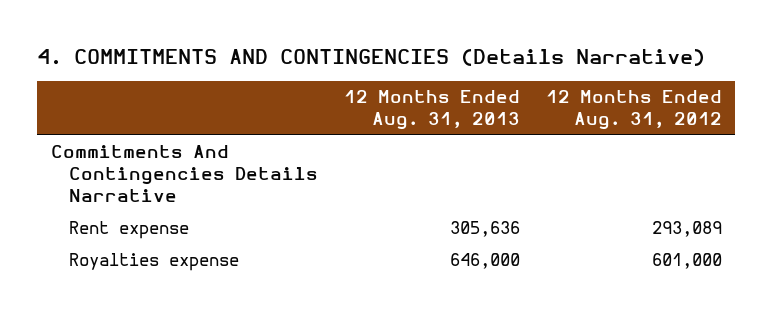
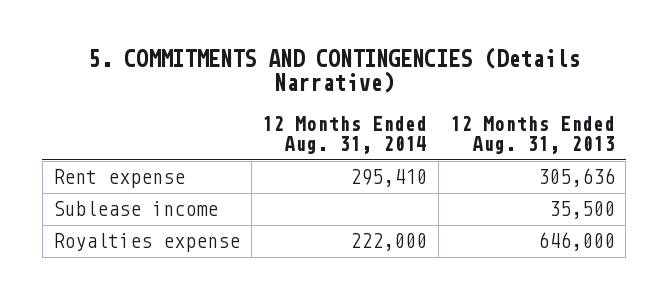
[37,48,706,66] 4. COMMITMENTS AND CONTINGENCIES (Details Narrative) -> [87,46,580,94] 5. COMMITMENTS AND CONTINGENCIES (Details Narrative)
[546,90,723,131] 12 Months Ended Aug. 31, 2012 -> none
none -> [262,115,428,154] 12 Months Ended Aug. 31, 2014
[50,145,318,203] Commitments And Contingencies Details Narrative -> none
none -> [53,201,219,217] Sublease income

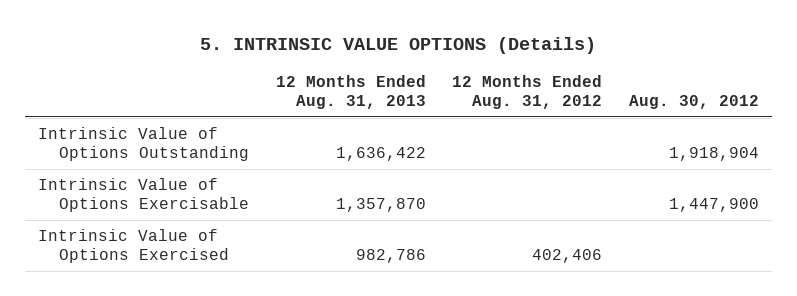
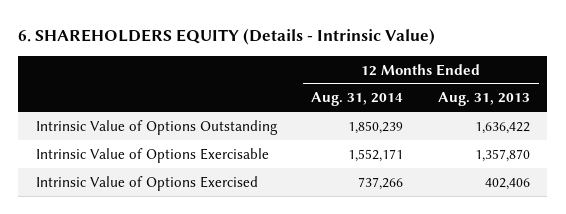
[200,36,597,54] 5. INTRINSIC VALUE OPTIONS (Details) -> [18,28,436,46] 6. SHAREHOLDERS EQUITY (Details - Intrinsic Value)
[452,75,603,110] 12 Months Ended Aug. 31, 2012 -> none
[628,95,759,110] Aug. 30, 2012 -> none
none -> [311,92,404,107] Aug. 31, 2014
[355,249,426,264] 982,786 -> [484,177,530,190] 402,406

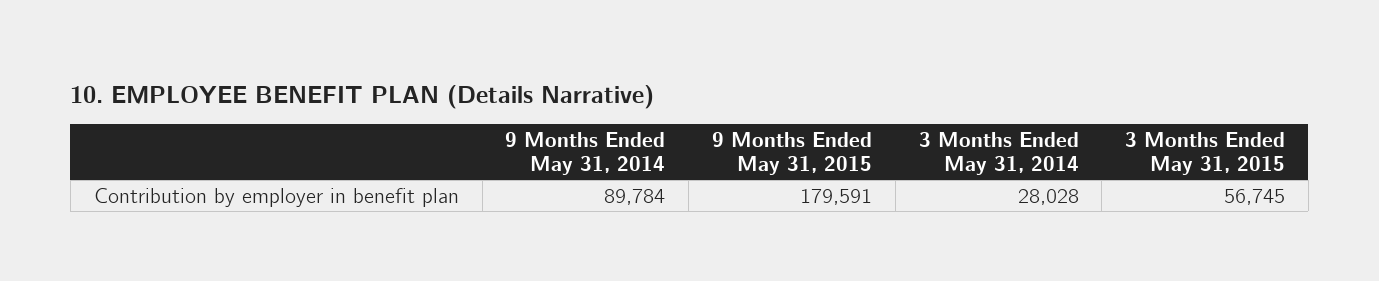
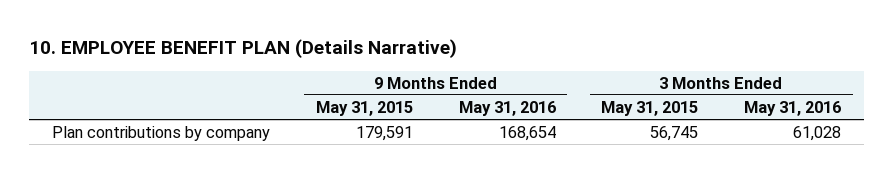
[505,131,666,176] 9 Months Ended May 31, 2014 -> none
[918,131,1079,176] 3 Months Ended May 31, 2014 -> none
none -> [458,100,556,116] May 31, 2016
none -> [744,100,842,116] May 31, 2016
[93,187,459,207] Contribution by employer in benefit plan -> [51,125,270,141] Plan contributions by company

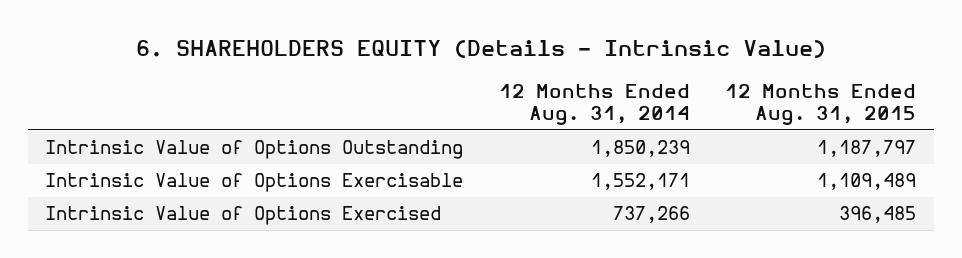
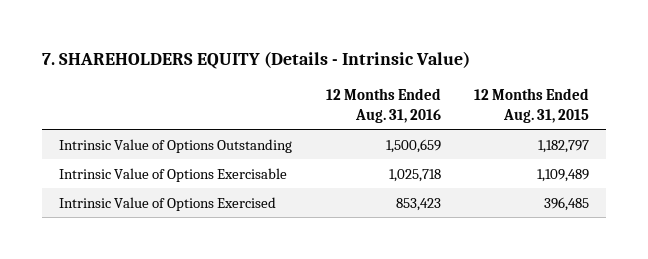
[135,40,826,59] 6. SHAREHOLDERS EQUITY (Details - Intrinsic Value) -> [41,51,470,70] 7. SHAREHOLDERS EQUITY (Details - Intrinsic Value)
[498,83,690,126] 12 Months Ended Aug. 31, 2014 -> none
none -> [325,88,441,123] 12 Months Ended Aug. 31, 2016
[817,140,917,158] 1,187,797 -> [538,139,590,153] 1,182,797

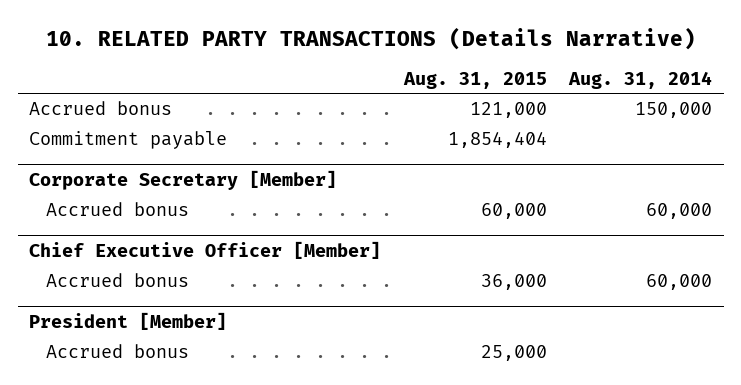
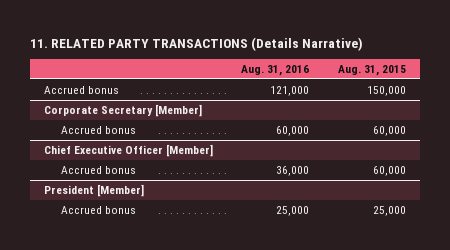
[45,26,696,50] 10. RELATED PARTY TRANSACTIONS (Details Narrative) -> [29,36,363,51] 11. RELATED PARTY TRANSACTIONS (Details Narrative)
[568,70,713,89] Aug. 31, 2014 -> none
none -> [241,65,310,77] Aug. 31, 2016
[29,131,228,150] Commitment payable -> none
[469,102,547,119] 121,000 -> [366,86,406,97] 150,000
[480,274,547,291] 36,000 -> [372,166,406,177] 60,000

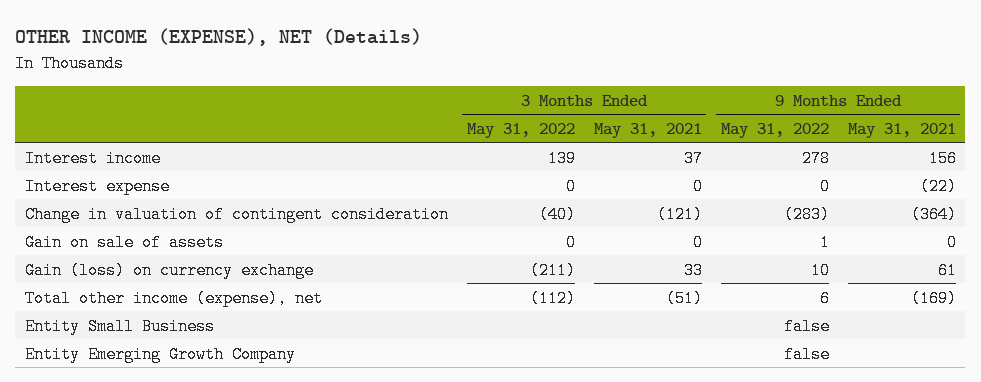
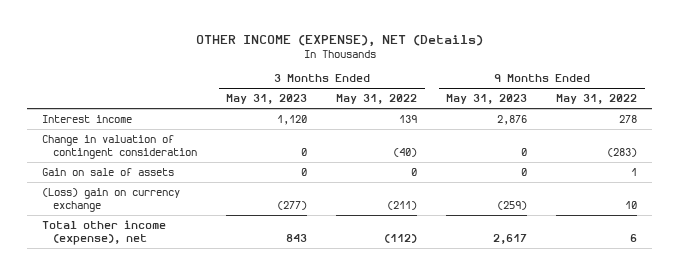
[593,122,702,138] May 31, 2021 -> none
[847,122,956,138] May 31, 2021 -> none
none -> [226,94,308,105] May 31, 2023
none -> [446,94,528,105] May 31, 2023
[24,177,170,195] Interest expense -> none
[24,261,314,279] Gain (loss) on currency exchange -> [41,187,180,212] (Loss) gain on currency exchange
[24,317,215,335] Entity Small Business -> none
[24,345,296,363] Entity Emerging Growth Company -> none

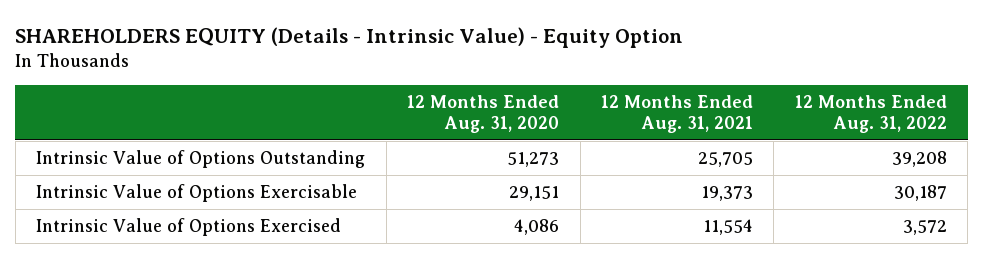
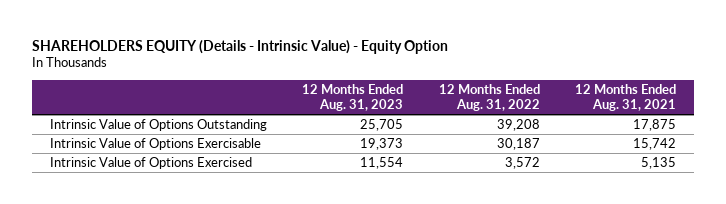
[407,95,560,134] 12 Months Ended Aug. 31, 2020 -> none
none -> [302,83,404,111] 12 Months Ended Aug. 31, 2023
[698,152,754,168] 25,705 -> [633,119,677,132] 17,875
[701,186,754,202] 19,373 -> [633,138,677,151] 15,742
[703,219,754,236] 11,554 -> [641,157,677,170] 5,135

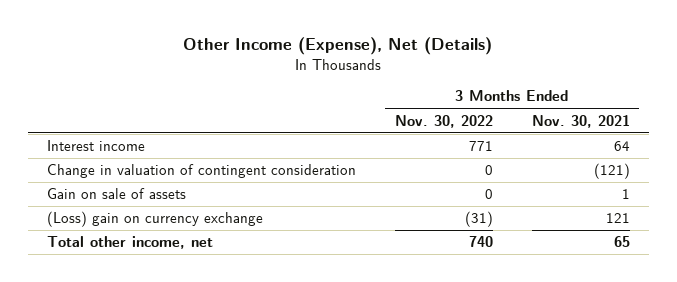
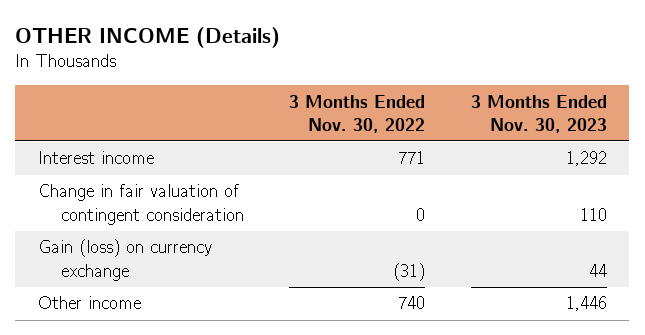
[183,37,493,56] Other Income (Expense), Net (Details) -> [15,27,281,49] OTHER INCOME (Details)
[531,114,630,128] Nov. 30, 2021 -> none
none -> [470,94,607,133] 3 Months Ended Nov. 30, 2023
[47,188,187,200] Gain on sale of assets -> none
[47,164,357,179] Change in valuation of contingent consideration -> [38,184,244,225] Change in fair valuation of contingent consideration
[47,211,264,228] (Loss) gain on currency exchange -> [38,239,213,281] Gain (loss) on currency exchange
[47,236,214,250] Total other income, net -> [38,296,142,310] Other income

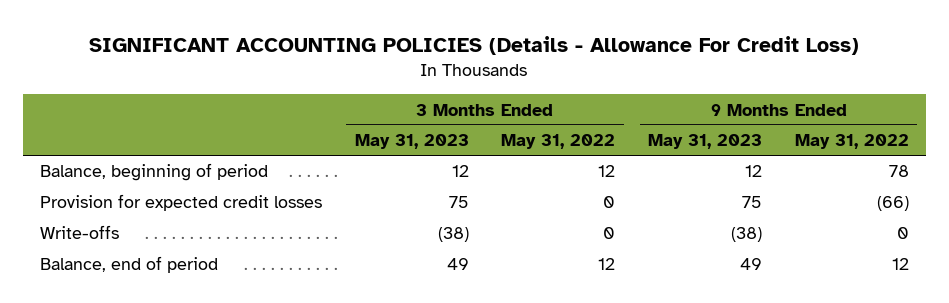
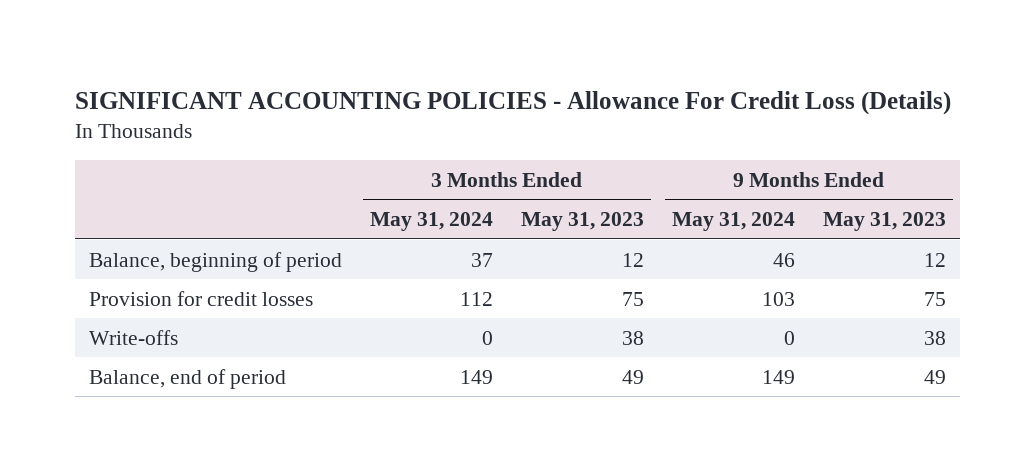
[89,35,860,55] SIGNIFICANT ACCOUNTING POLICIES (Details - Allowance For Credit Loss) -> [75,91,952,116] SIGNIFICANT ACCOUNTING POLICIES - Allowance For Credit Loss (Details)
[501,134,616,150] May 31, 2022 -> none
[795,134,910,150] May 31, 2022 -> none
none -> [370,212,494,232] May 31, 2024
none -> [671,212,795,232] May 31, 2024
[39,194,322,212] Provision for expected credit losses -> [89,290,314,306] Provision for credit losses
[437,227,469,243] (38) -> [622,330,645,345] 38
[731,227,763,243] (38) -> [923,330,946,345] 38

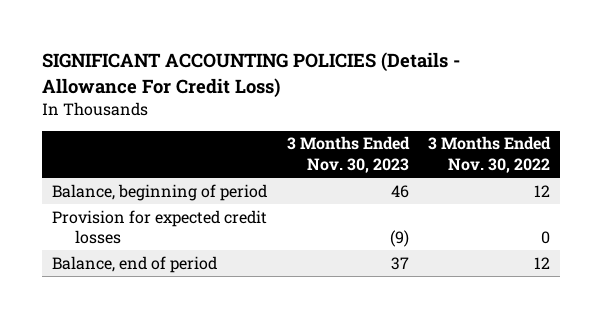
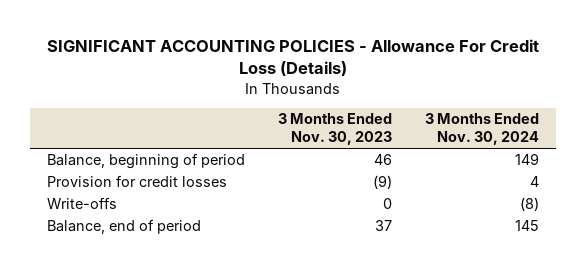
[42,52,461,98] SIGNIFICANT ACCOUNTING POLICIES (Details - Allowance For Credit Loss) -> [46,39,539,77] SIGNIFICANT ACCOUNTING POLICIES - Allowance For Credit Loss (Details)
[428,136,552,174] 3 Months Ended Nov. 30, 2022 -> none
none -> [424,113,539,146] 3 Months Ended Nov. 30, 2024
[52,209,268,245] Provision for expected credit losses -> [46,175,227,188] Provision for credit losses
none -> [46,197,117,210] Write-offs

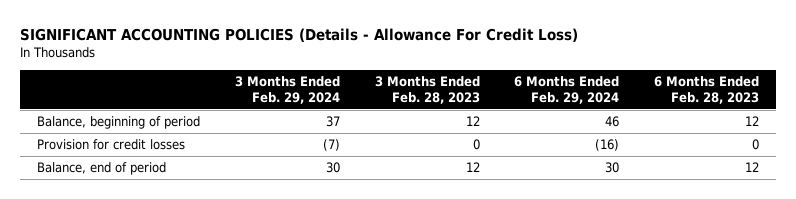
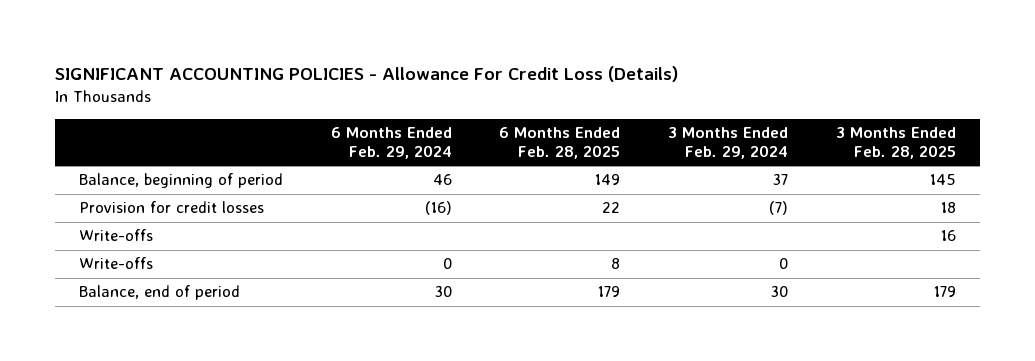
[19,27,578,42] SIGNIFICANT ACCOUNTING POLICIES (Details - Allowance For Credit Loss) -> [55,66,679,83] SIGNIFICANT ACCOUNTING POLICIES - Allowance For Credit Loss (Details)
[374,76,480,104] 3 Months Ended Feb. 28, 2023 -> none
[653,76,759,104] 6 Months Ended Feb. 28, 2023 -> none
none -> [499,126,621,159] 6 Months Ended Feb. 28, 2025
none -> [835,126,956,159] 3 Months Ended Feb. 28, 2025
none -> [79,229,154,242] Write-offs
none -> [79,257,154,270] Write-offs

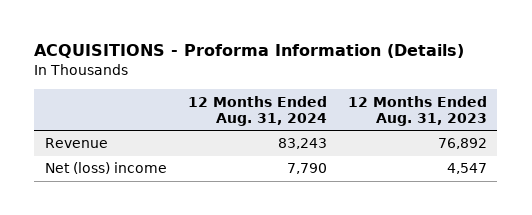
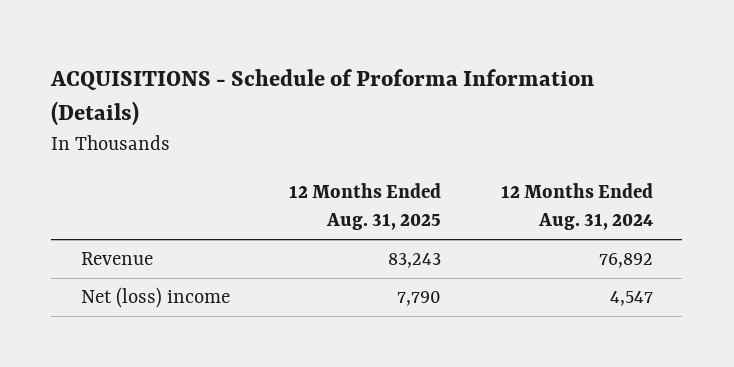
[34,44,465,59] ACQUISITIONS - Proforma Information (Details) -> [50,68,595,127] ACQUISITIONS - Schedule of Proforma Information (Details)
[347,95,487,127] 12 Months Ended Aug. 31, 2023 -> none
none -> [289,182,442,231] 12 Months Ended Aug. 31, 2025
[277,138,327,150] 83,243 -> [598,253,653,269] 76,892
[286,163,327,175] 7,790 -> [609,291,653,307] 4,547

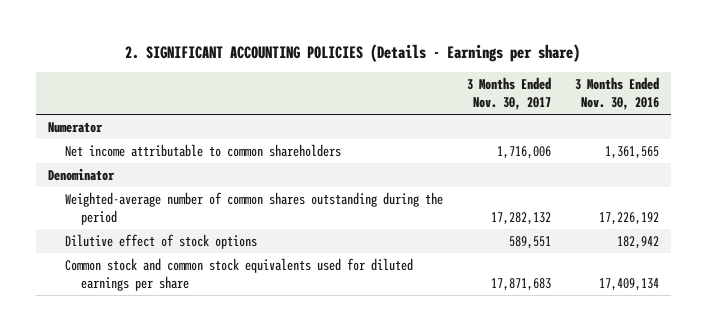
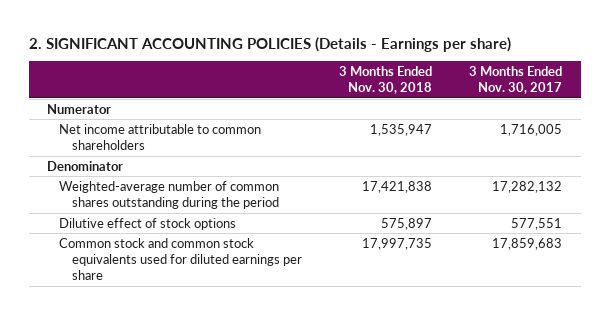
[574,77,659,111] 3 Months Ended Nov. 30, 2016 -> none
none -> [339,66,433,95] 3 Months Ended Nov. 30, 2018
[496,145,551,159] 1,716,006 -> [500,123,563,136] 1,716,005
[508,235,551,249] 589,551 -> [511,217,563,230] 577,551
[490,278,551,292] 17,871,683 -> [492,237,563,250] 17,859,683

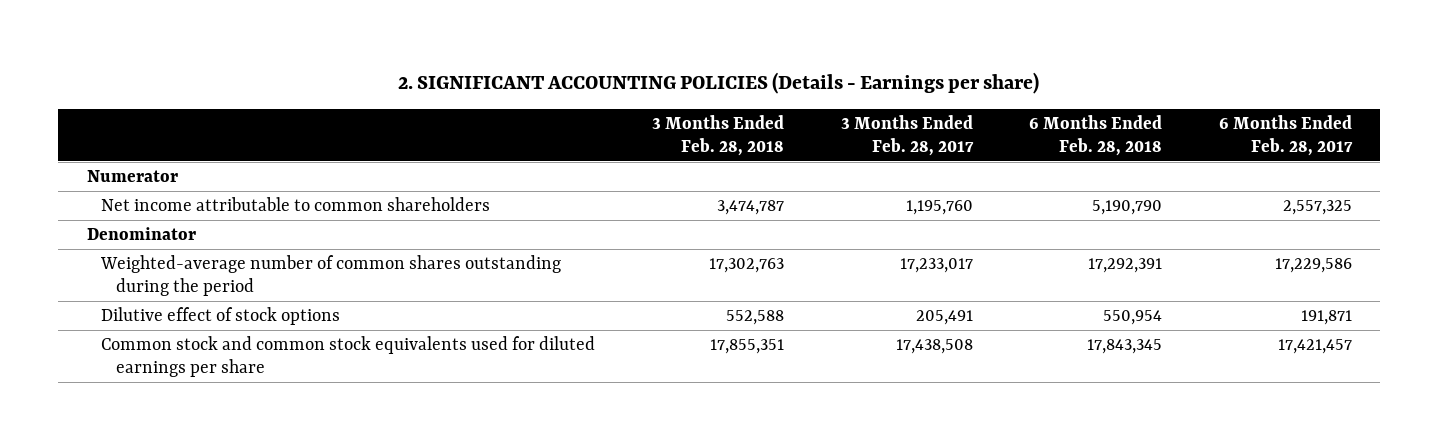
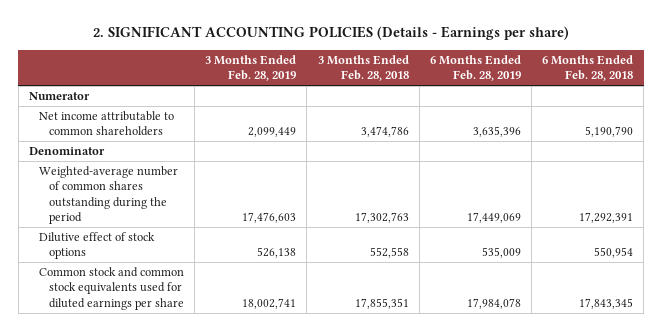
[840,114,974,156] 3 Months Ended Feb. 28, 2017 -> none
[1218,114,1353,156] 6 Months Ended Feb. 28, 2017 -> none
none -> [205,54,297,82] 3 Months Ended Feb. 28, 2019
none -> [429,54,521,82] 6 Months Ended Feb. 28, 2019
[717,200,785,216] 3,474,787 -> [360,126,409,138] 3,474,786
[726,310,785,326] 552,588 -> [369,247,409,259] 552,558

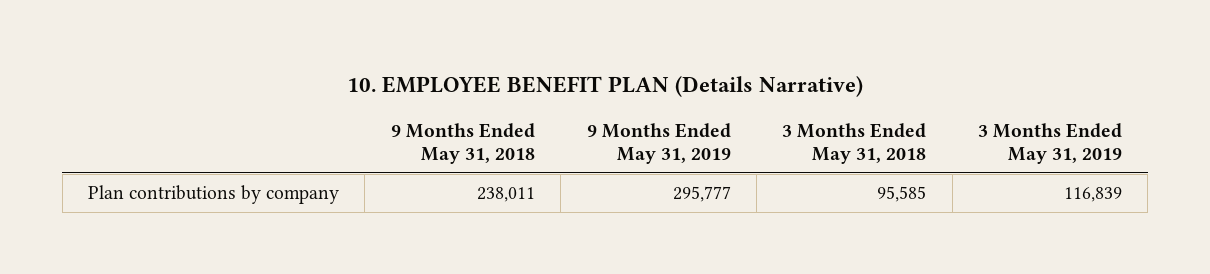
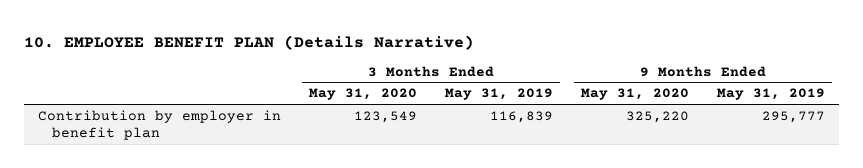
[390,122,535,165] 9 Months Ended May 31, 2018 -> none
[782,122,927,165] 3 Months Ended May 31, 2018 -> none
none -> [309,88,418,101] May 31, 2020
none -> [580,88,689,101] May 31, 2020
[88,185,340,205] Plan contributions by company -> [38,109,282,141] Contribution by employer in benefit plan

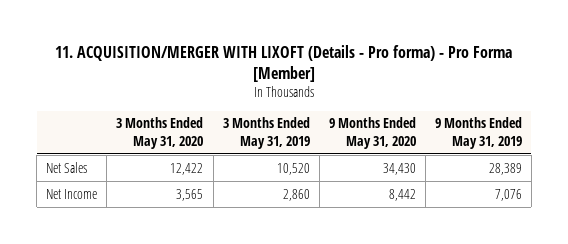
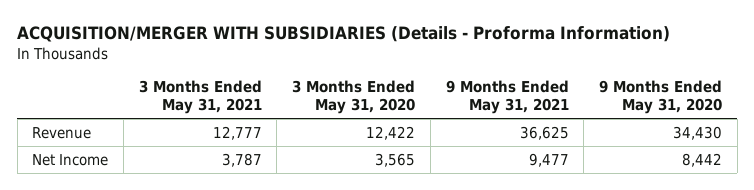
[55,44,513,82] 11. ACQUISITION/MERGER WITH LIXOFT (Details - Pro forma) - Pro Forma [Member] -> [17,26,671,43] ACQUISITION/MERGER WITH SUBSIDIARIES (Details - Proforma Information)
[222,117,310,149] 3 Months Ended May 31, 2019 -> none
[434,117,522,149] 9 Months Ended May 31, 2019 -> none
none -> [138,79,262,114] 3 Months Ended May 31, 2021
none -> [445,79,569,114] 9 Months Ended May 31, 2021
[46,161,88,173] Net Sales -> [32,126,92,139] Revenue

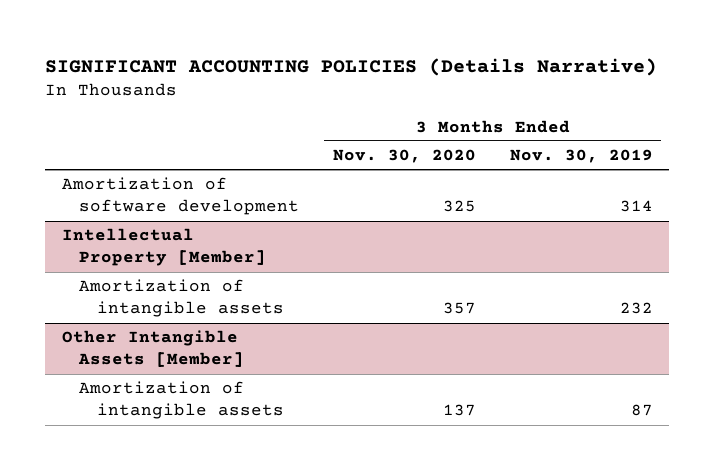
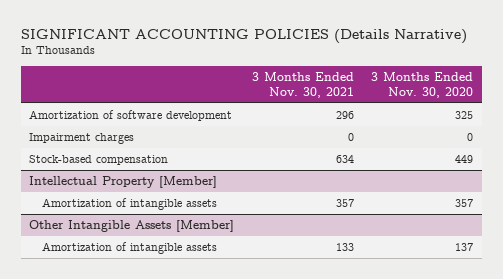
[509,148,653,163] Nov. 30, 2019 -> none
none -> [251,71,354,98] 3 Months Ended Nov. 30, 2021
none -> [29,132,135,144] Impairment charges
none -> [29,154,169,165] Stock-based compensation

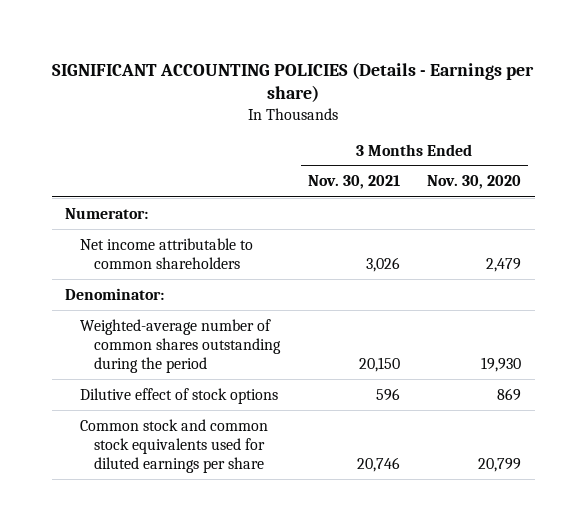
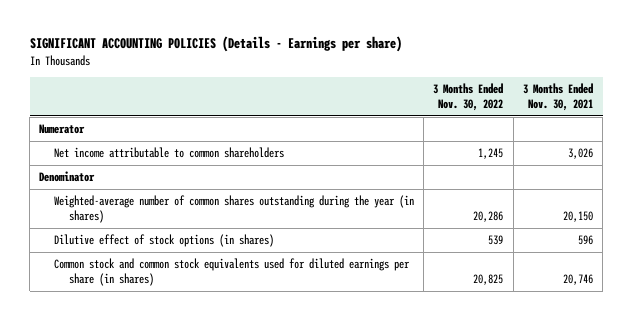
[427,175,522,190] Nov. 30, 2020 -> none
none -> [433,82,504,111] 3 Months Ended Nov. 30, 2022
[65,207,149,219] Numerator: -> [39,124,86,135] Numerator
[65,287,165,300] Denominator: -> [39,171,96,183] Denominator
[79,318,282,374] Weighted-average number of common shares outstanding during the period -> [54,195,415,224] Weighted-average number of common shares outstanding during the year (in shares)
[79,387,278,404] Dilutive effect of stock options -> [54,234,275,248] Dilutive effect of stock options (in shares)
[79,418,268,474] Common stock and common stock equivalents used for diluted earnings per share -> [54,258,411,287] Common stock and common stock equivalents used for diluted earnings per share (in shares)

